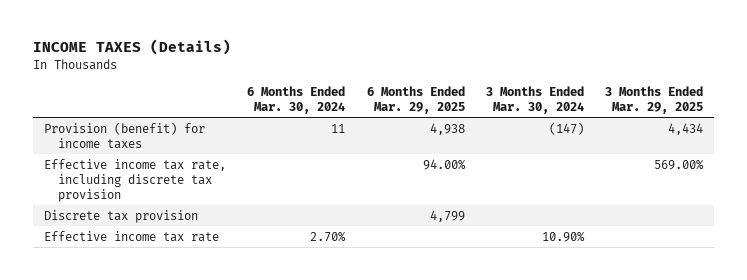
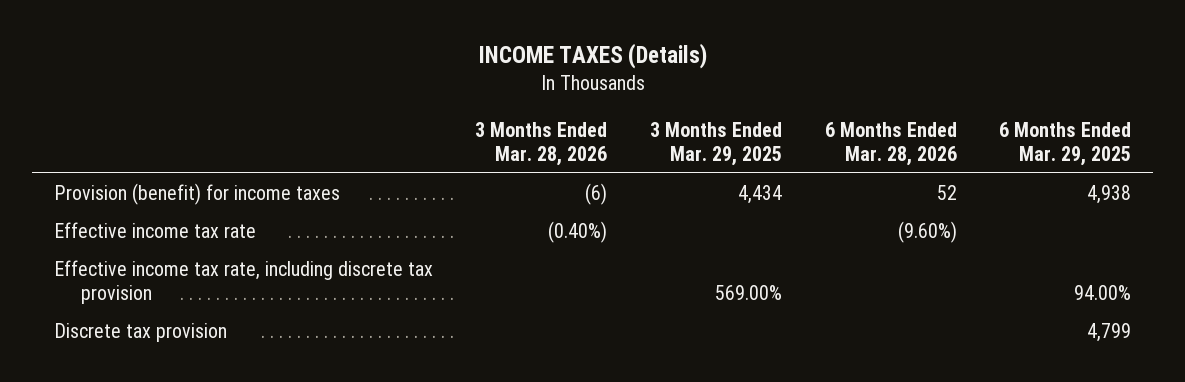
[247,85,346,114] 6 Months Ended Mar. 30, 2024 -> none
[485,85,584,114] 3 Months Ended Mar. 30, 2024 -> none
none -> [475,121,608,166] 3 Months Ended Mar. 28, 2026
none -> [824,121,957,166] 6 Months Ended Mar. 28, 2026
[44,230,220,242] Effective income tax rate -> [53,222,256,239] Effective income tax rate

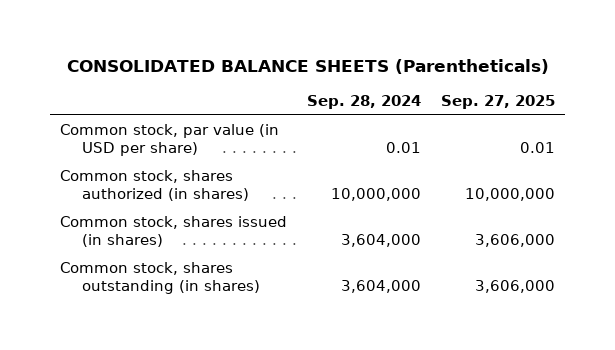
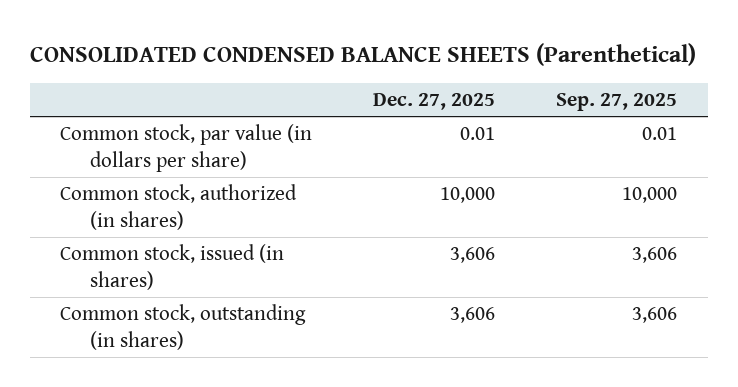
[66,59,549,75] CONSOLIDATED BALANCE SHEETS (Parentheticals) -> [30,43,697,67] CONSOLIDATED CONDENSED BALANCE SHEETS (Parenthetical)
[307,94,422,109] Sep. 28, 2024 -> none
none -> [373,93,496,111] Dec. 27, 2025
[59,124,279,157] Common stock, par value (in USD per share) -> [60,123,313,172] Common stock, par value (in dollars per share)
[59,170,250,202] Common stock, shares authorized (in shares) -> [60,183,298,230] Common stock, authorized (in shares)
[465,188,556,202] 10,000,000 -> [622,186,678,203] 10,000
[59,216,287,248] Common stock, shares issued (in shares) -> [60,243,285,290] Common stock, issued (in shares)
[475,234,556,248] 3,606,000 -> [632,246,678,263] 3,606
[59,262,261,295] Common stock, shares outstanding (in shares) -> [60,303,307,350] Common stock, outstanding (in shares)
[475,280,556,294] 3,606,000 -> [632,306,678,323] 3,606

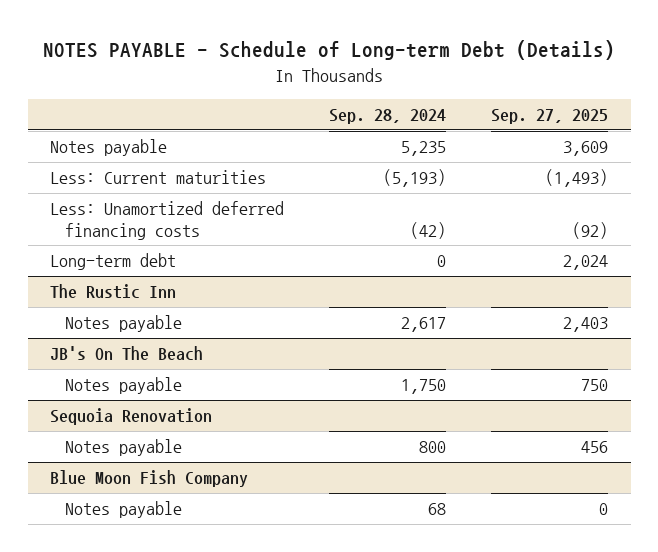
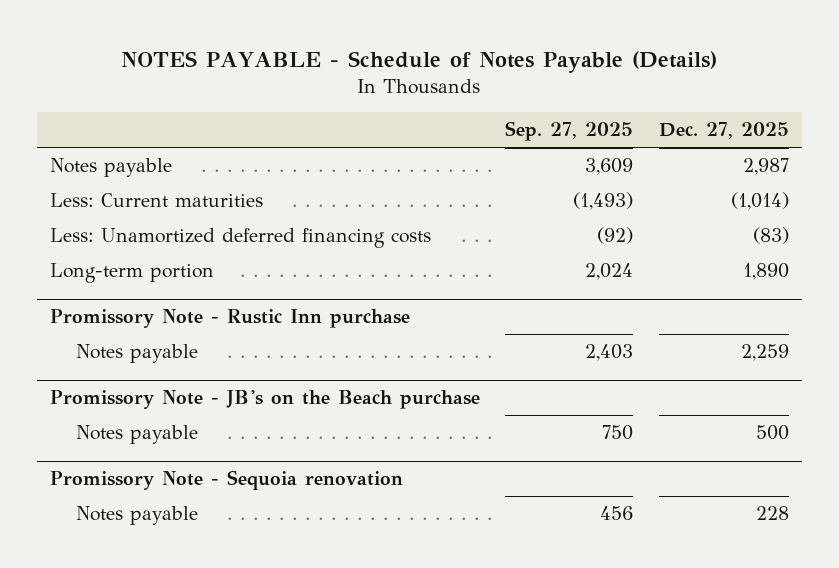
[43,39,616,60] NOTES PAYABLE - Schedule of Long-term Debt (Details) -> [121,50,718,73] NOTES PAYABLE - Schedule of Notes Payable (Details)
[329,109,447,125] Sep. 28, 2024 -> none
none -> [658,122,789,140] Dec. 27, 2025
[50,253,177,271] Long-term debt -> [49,263,214,284] Long-term portion
[50,284,177,300] The Rustic Inn -> [49,309,410,329] Promissory Note - Rustic Inn purchase
[50,346,204,362] JB's On The Beach -> [49,390,480,410] Promissory Note - JB's on the Beach purchase
[50,408,213,426] Sequoia Renovation -> [49,470,403,491] Promissory Note - Sequoia renovation
[50,470,249,488] Blue Moon Fish Company -> none
[64,501,182,519] Notes payable -> none

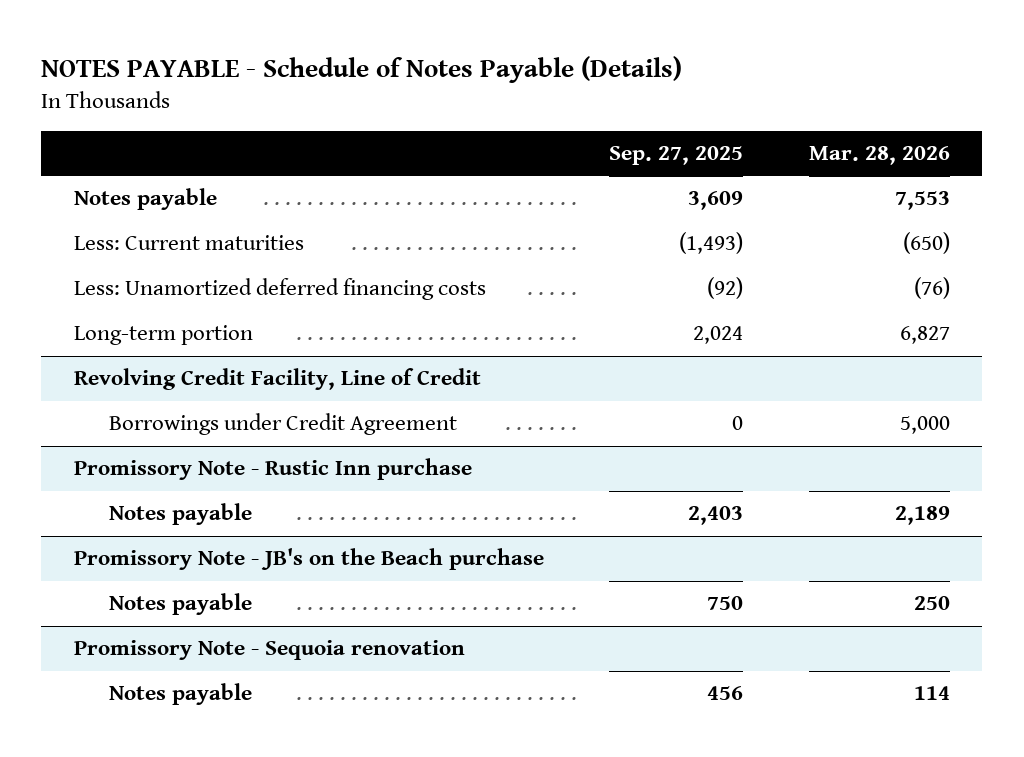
[658,122,789,140] Dec. 27, 2025 -> none
none -> [808,146,950,166] Mar. 28, 2026
none -> [73,368,481,391] Revolving Credit Facility, Line of Credit
none -> [108,413,457,436] Borrowings under Credit Agreement

